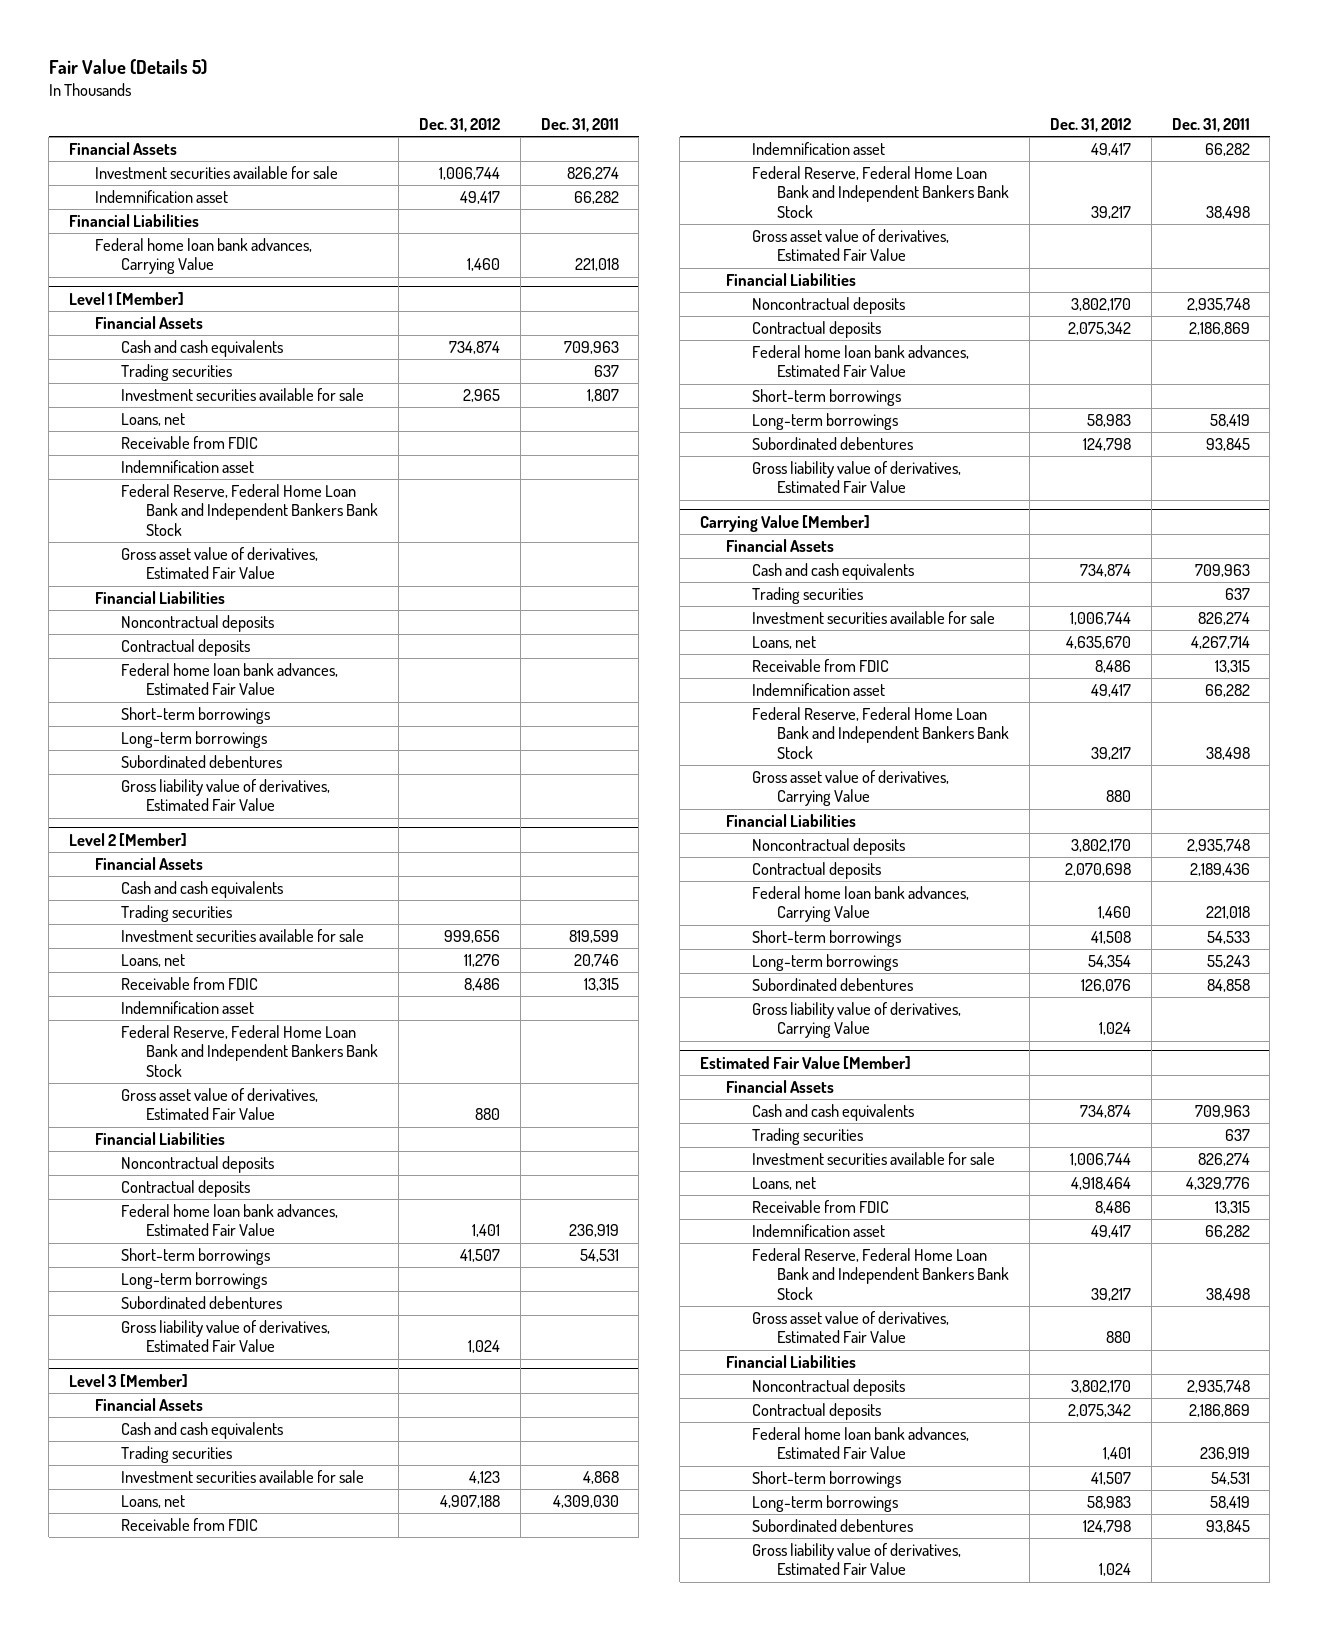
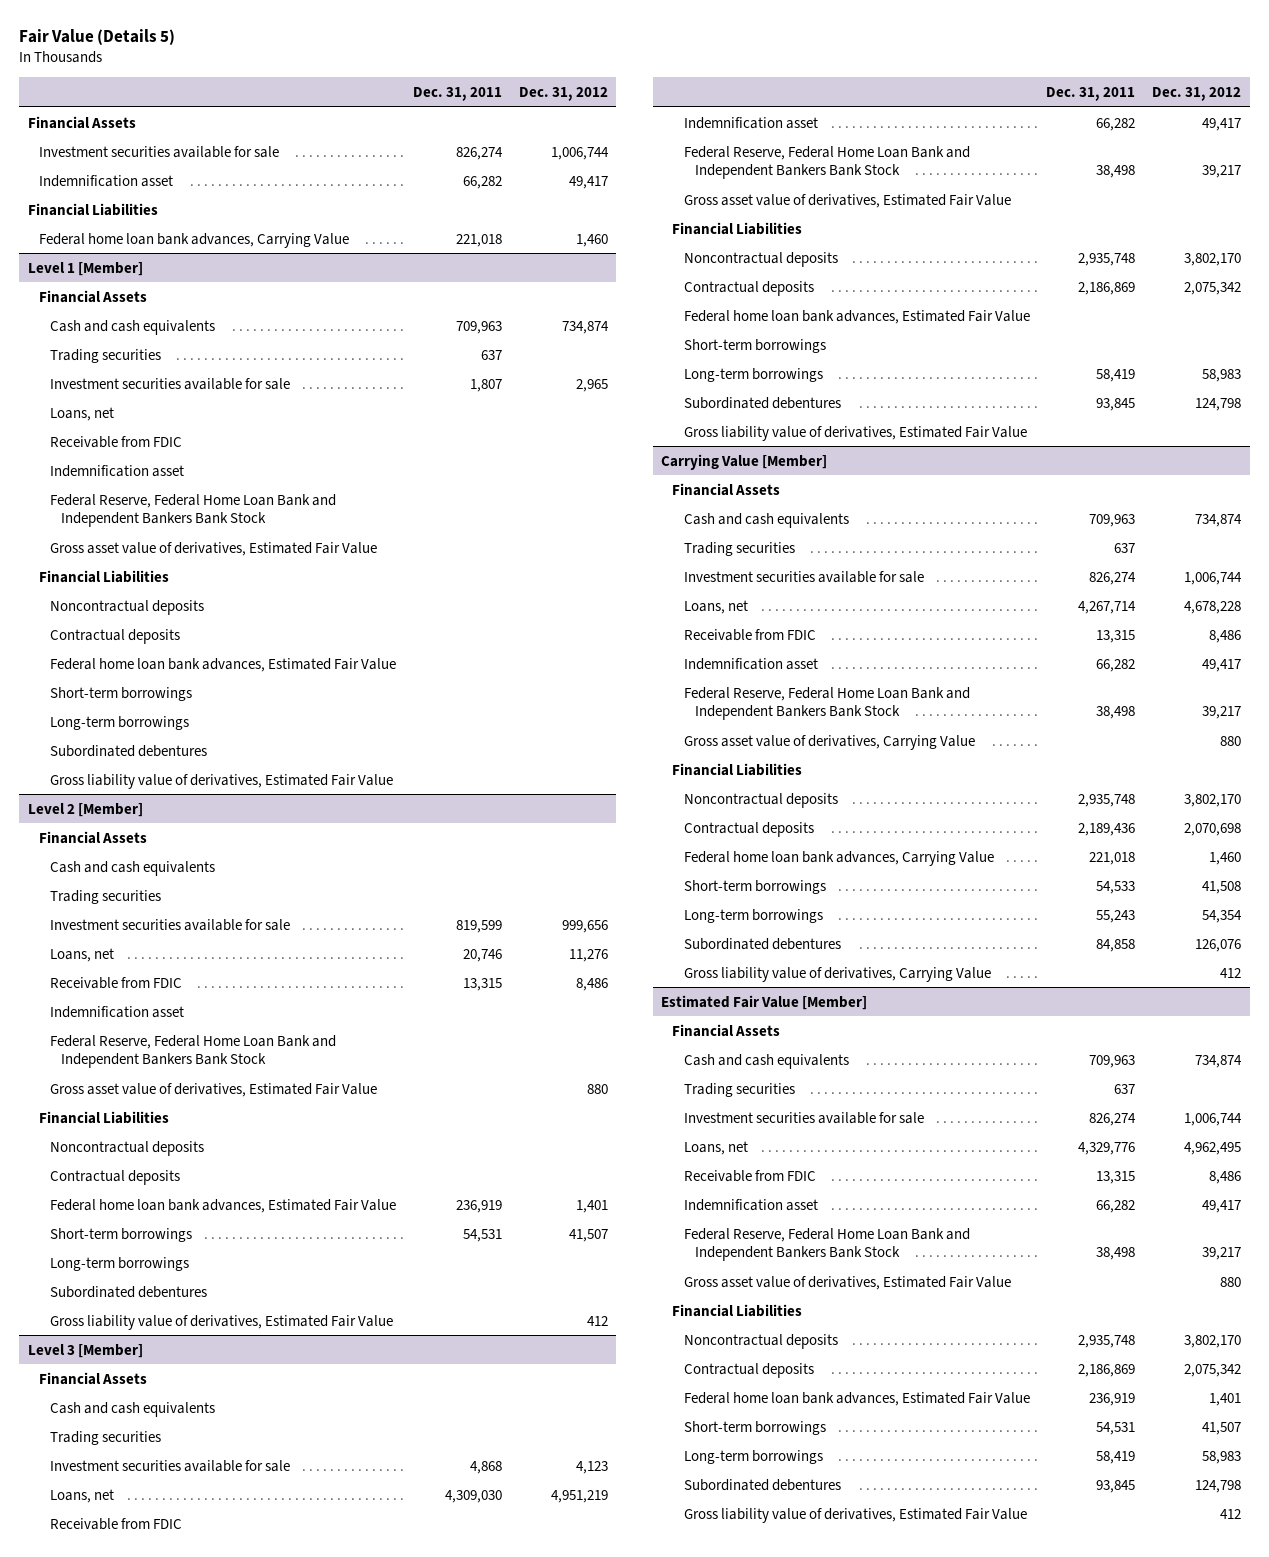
[468,1340,501,1354] 1,024 -> [586,1315,608,1326] 412
[440,1495,501,1509] 4,907,188 -> [550,1489,608,1503] 4,951,219
[1066,636,1132,650] 4,635,670 -> [1184,600,1242,614] 4,678,228
[1099,1022,1132,1036] 1,024 -> [1220,967,1242,978] 412
[1071,1177,1132,1191] 4,918,464 -> [1184,1141,1242,1155] 4,962,495
[1099,1563,1132,1577] 1,024 -> [1220,1508,1242,1519] 412

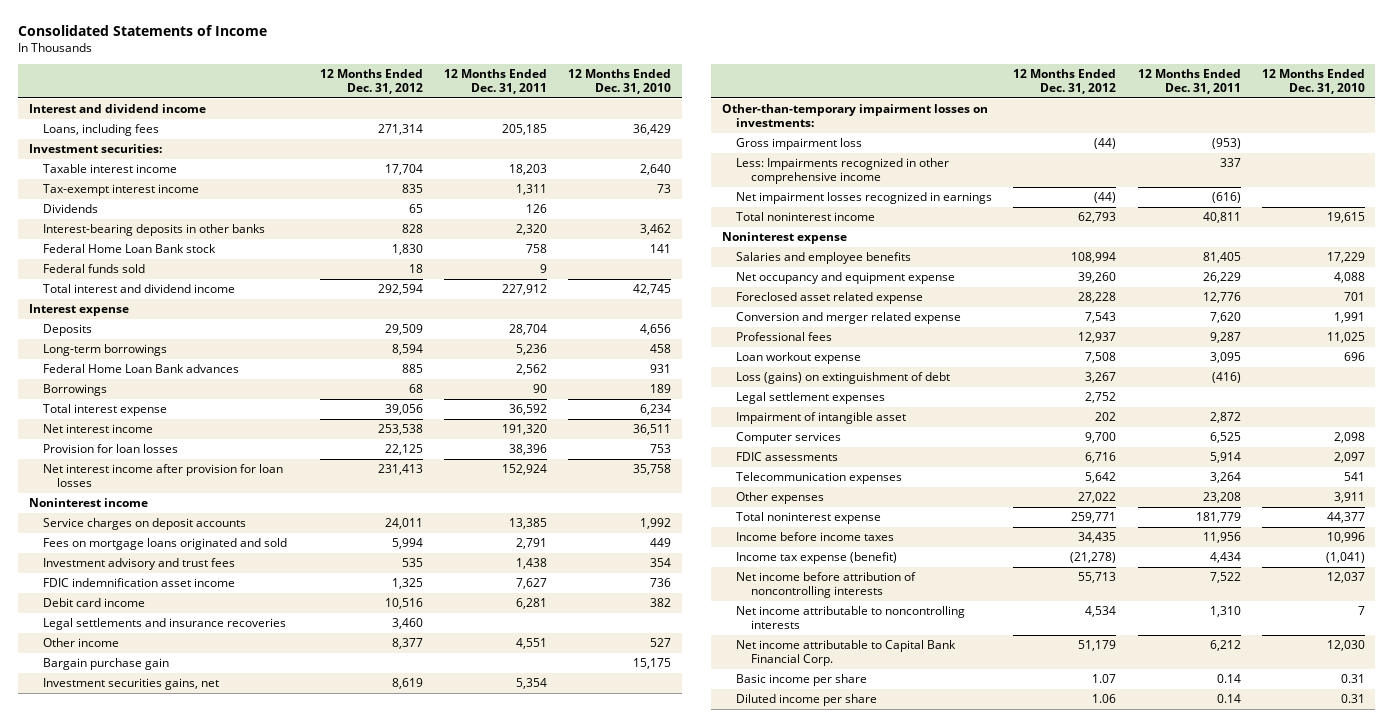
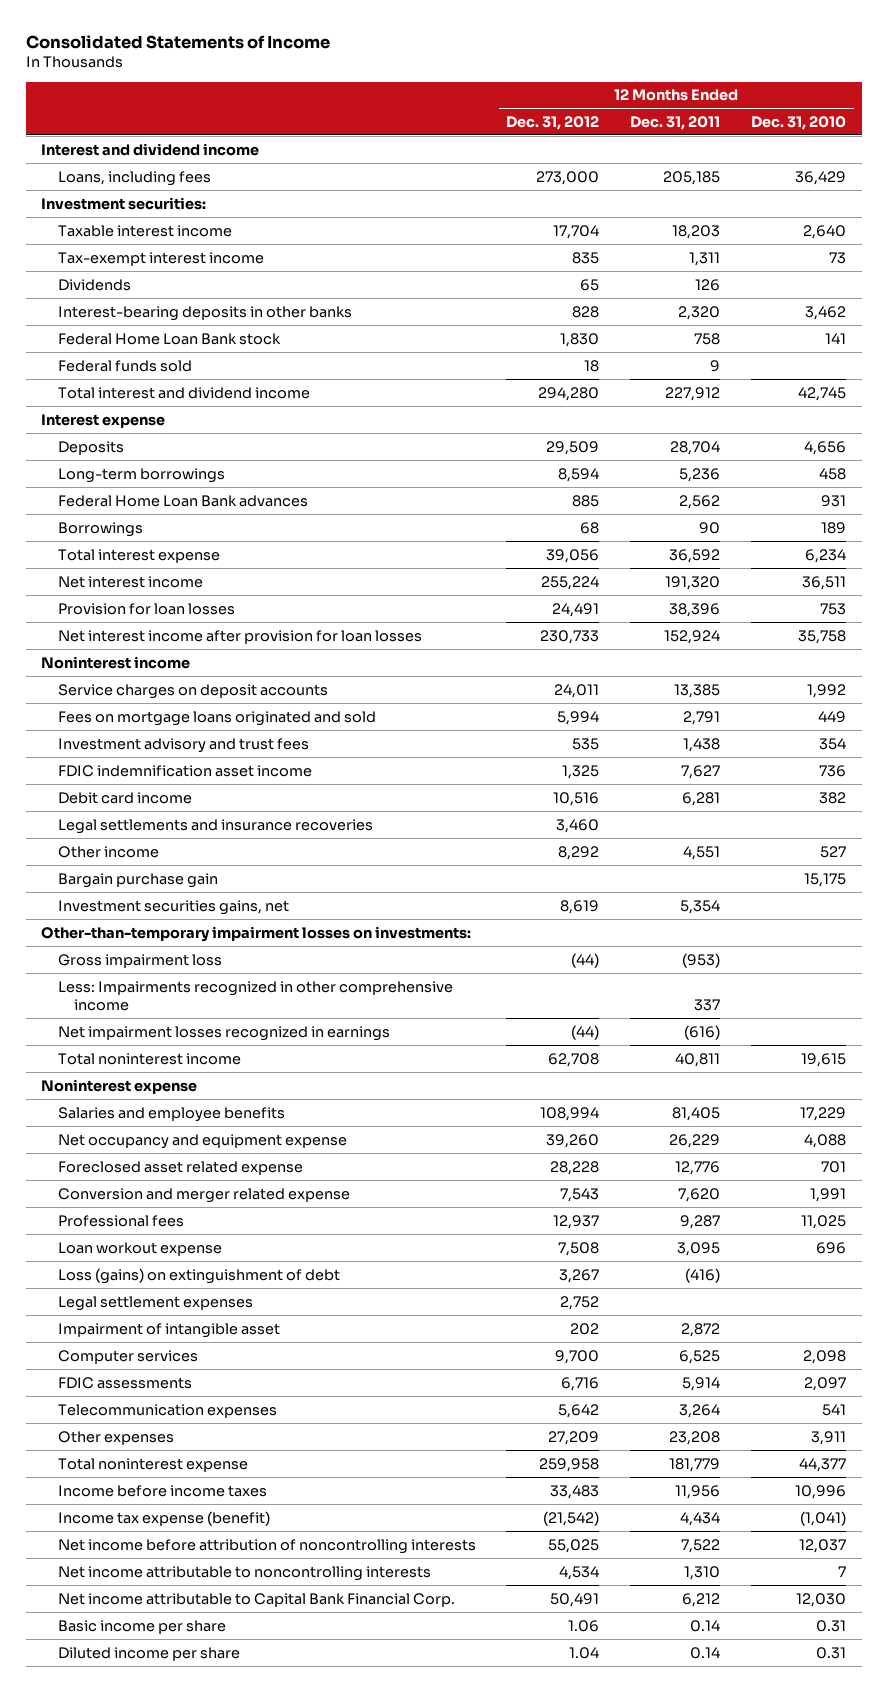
[378,124,424,136] 271,314 -> [536,170,600,185] 273,000
[378,284,424,296] 292,594 -> [538,386,600,401] 294,280
[378,424,424,436] 253,538 -> [541,575,600,590] 255,224
[385,444,424,456] 22,125 -> [552,602,600,617] 24,491
[378,464,424,476] 231,413 -> [540,629,600,644] 230,733
[392,638,424,650] 8,377 -> [558,845,600,860] 8,292
[1078,212,1117,224] 62,793 -> [548,1052,600,1067] 62,708
[1078,492,1117,504] 27,022 -> [548,1430,600,1445] 27,209
[1071,512,1117,524] 259,771 -> [539,1457,600,1472] 259,958
[1078,532,1117,544] 34,435 -> [550,1484,600,1499] 33,483
[1070,552,1117,564] (21,278) -> [543,1510,600,1526] (21,542)
[1078,572,1117,584] 55,713 -> [548,1538,600,1553] 55,025
[1078,640,1117,652] 51,179 -> [550,1592,600,1607] 50,491
[1092,674,1117,684] 1.07 -> [568,1619,600,1632] 1.06
[1092,694,1117,704] 1.06 -> [569,1646,600,1659] 1.04

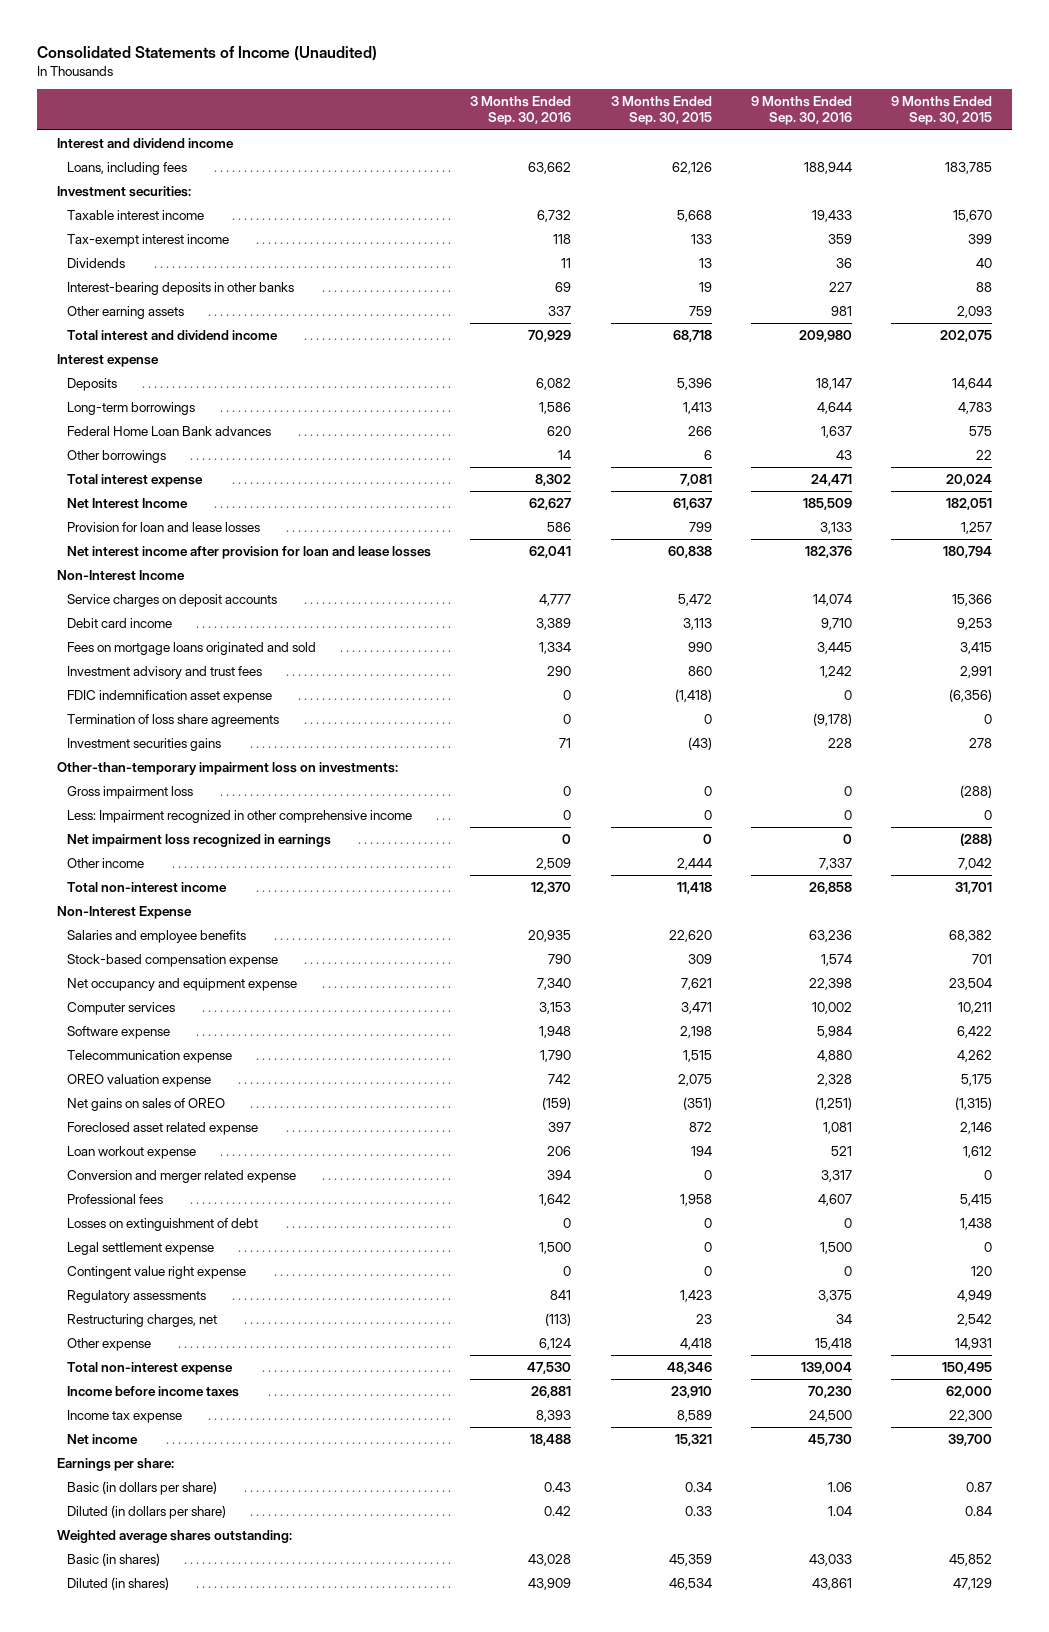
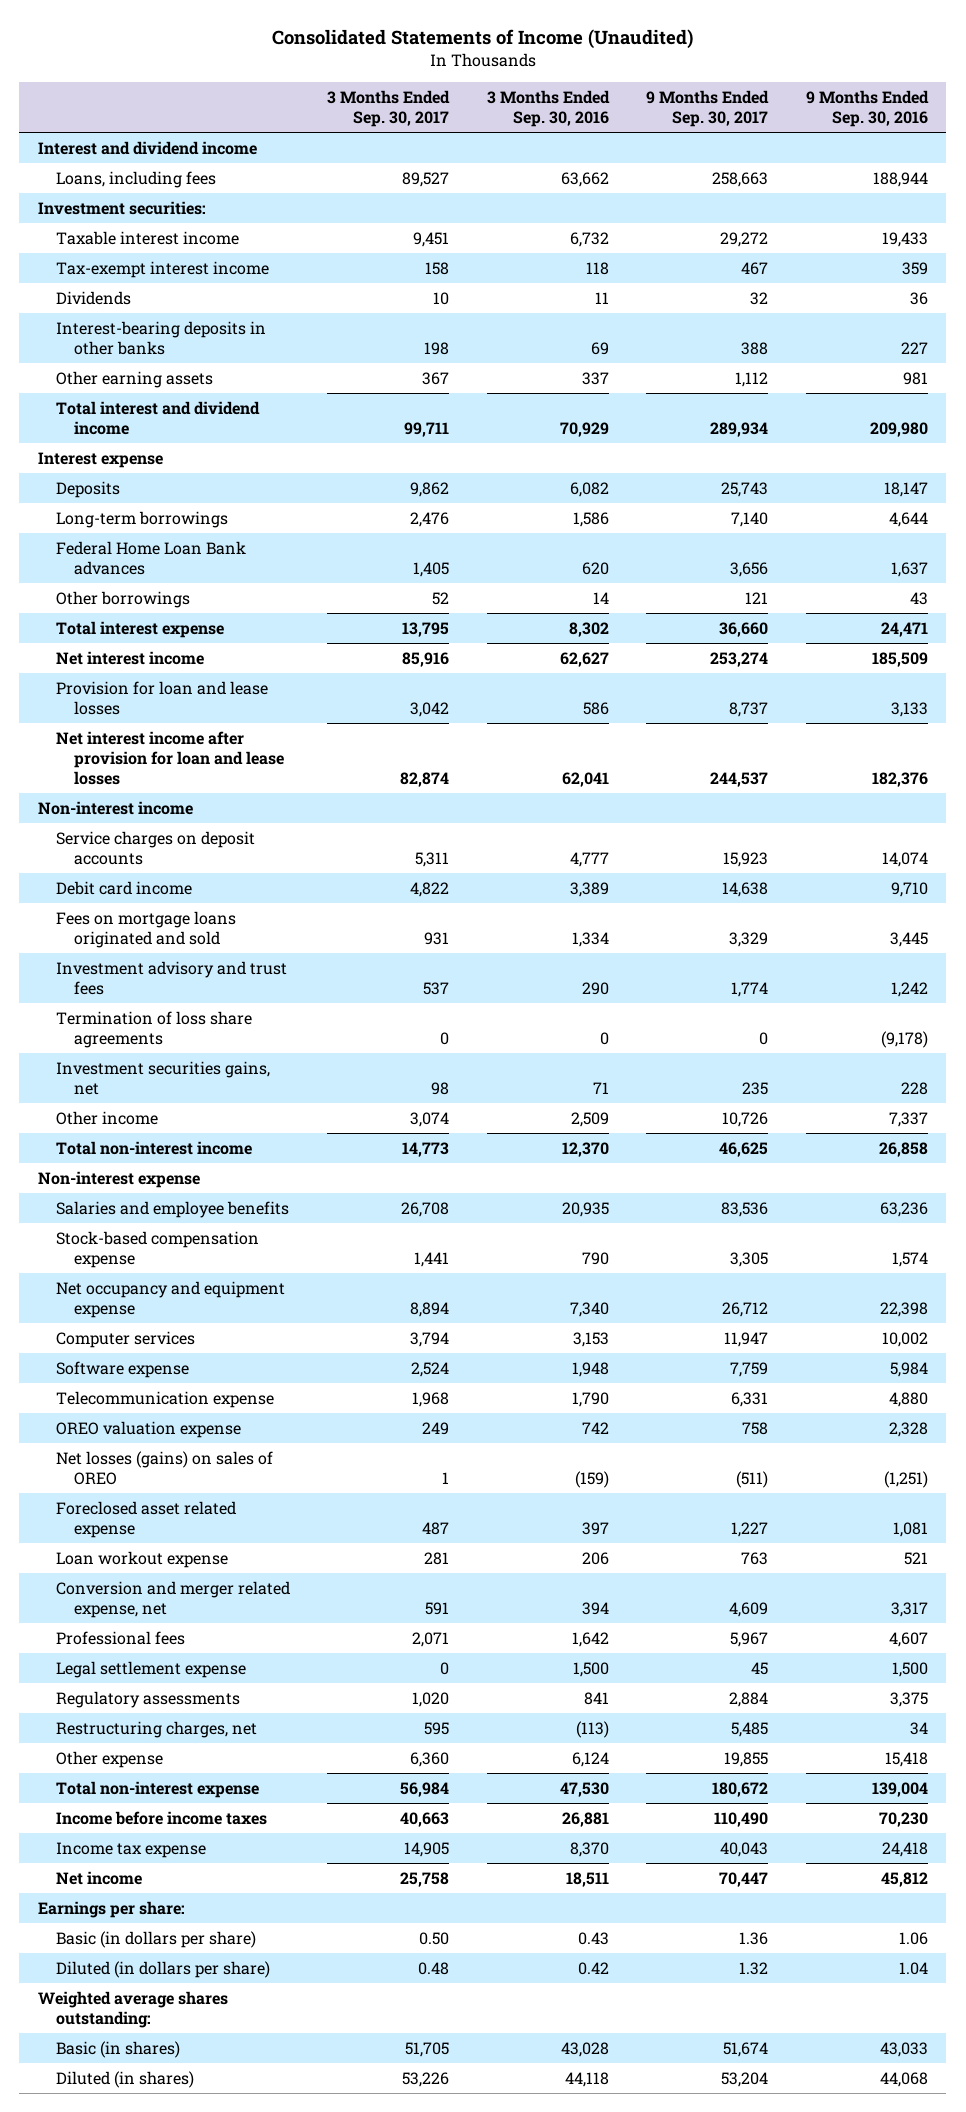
[610,95,712,126] 3 Months Ended Sep. 30, 2015 -> none
[891,95,993,126] 9 Months Ended Sep. 30, 2015 -> none
none -> [327,90,451,128] 3 Months Ended Sep. 30, 2017
none -> [646,90,770,128] 9 Months Ended Sep. 30, 2017
[67,497,189,509] Net Interest Income -> [55,650,204,665] Net interest income
[56,569,185,581] Non-Interest Income -> [38,800,194,815] Non-interest income
[67,689,273,703] FDIC indemnification asset expense -> none
[56,761,398,775] Other-than-temporary impairment loss on investments: -> none
[67,785,194,799] Gross impairment loss -> none
[67,809,413,823] Less: Impairment recognized in other comprehensive income -> none
[67,833,332,847] Net impairment loss recognized in earnings -> none
[67,737,222,751] Investment securities gains -> [55,1060,270,1095] Investment securities gains, net
[56,905,192,919] Non-Interest Expense -> [38,1170,201,1188] Non-interest expense
[67,1097,226,1111] Net gains on sales of OREO -> [55,1450,273,1485] Net losses (gains) on sales of OREO
[67,1169,297,1183] Conversion and merger related expense -> [55,1580,290,1618] Conversion and merger related expense, net
[67,1217,259,1231] Losses on extinguishment of debt -> none
[67,1265,247,1279] Contingent value right expense -> none
[536,1409,572,1422] 8,393 -> [569,1841,609,1857] 8,370
[808,1409,852,1422] 24,500 -> [881,1841,928,1857] 24,418
[530,1433,572,1446] 18,488 -> [565,1871,609,1887] 18,511
[807,1433,852,1446] 45,730 -> [880,1871,928,1887] 45,812
[528,1577,572,1590] 43,909 -> [564,2071,609,2087] 44,118
[811,1577,852,1590] 43,861 -> [879,2071,928,2087] 44,068

